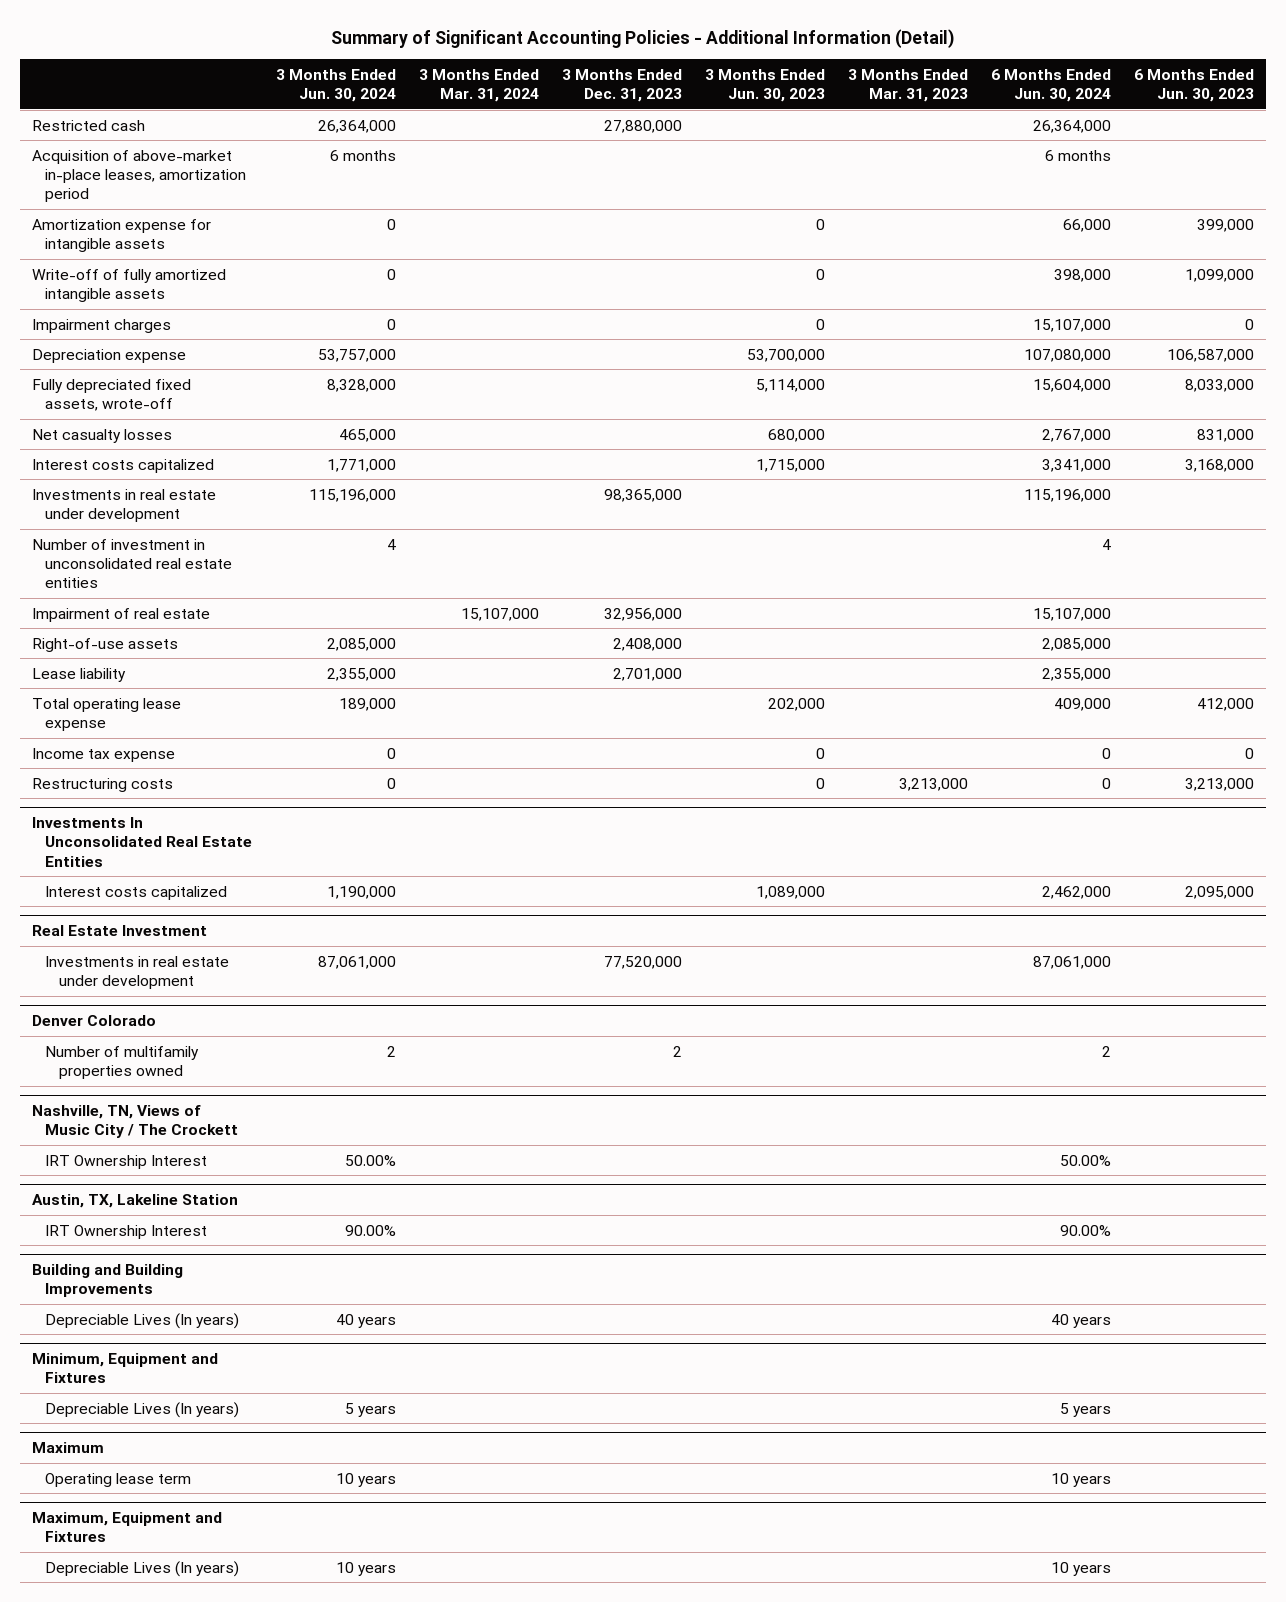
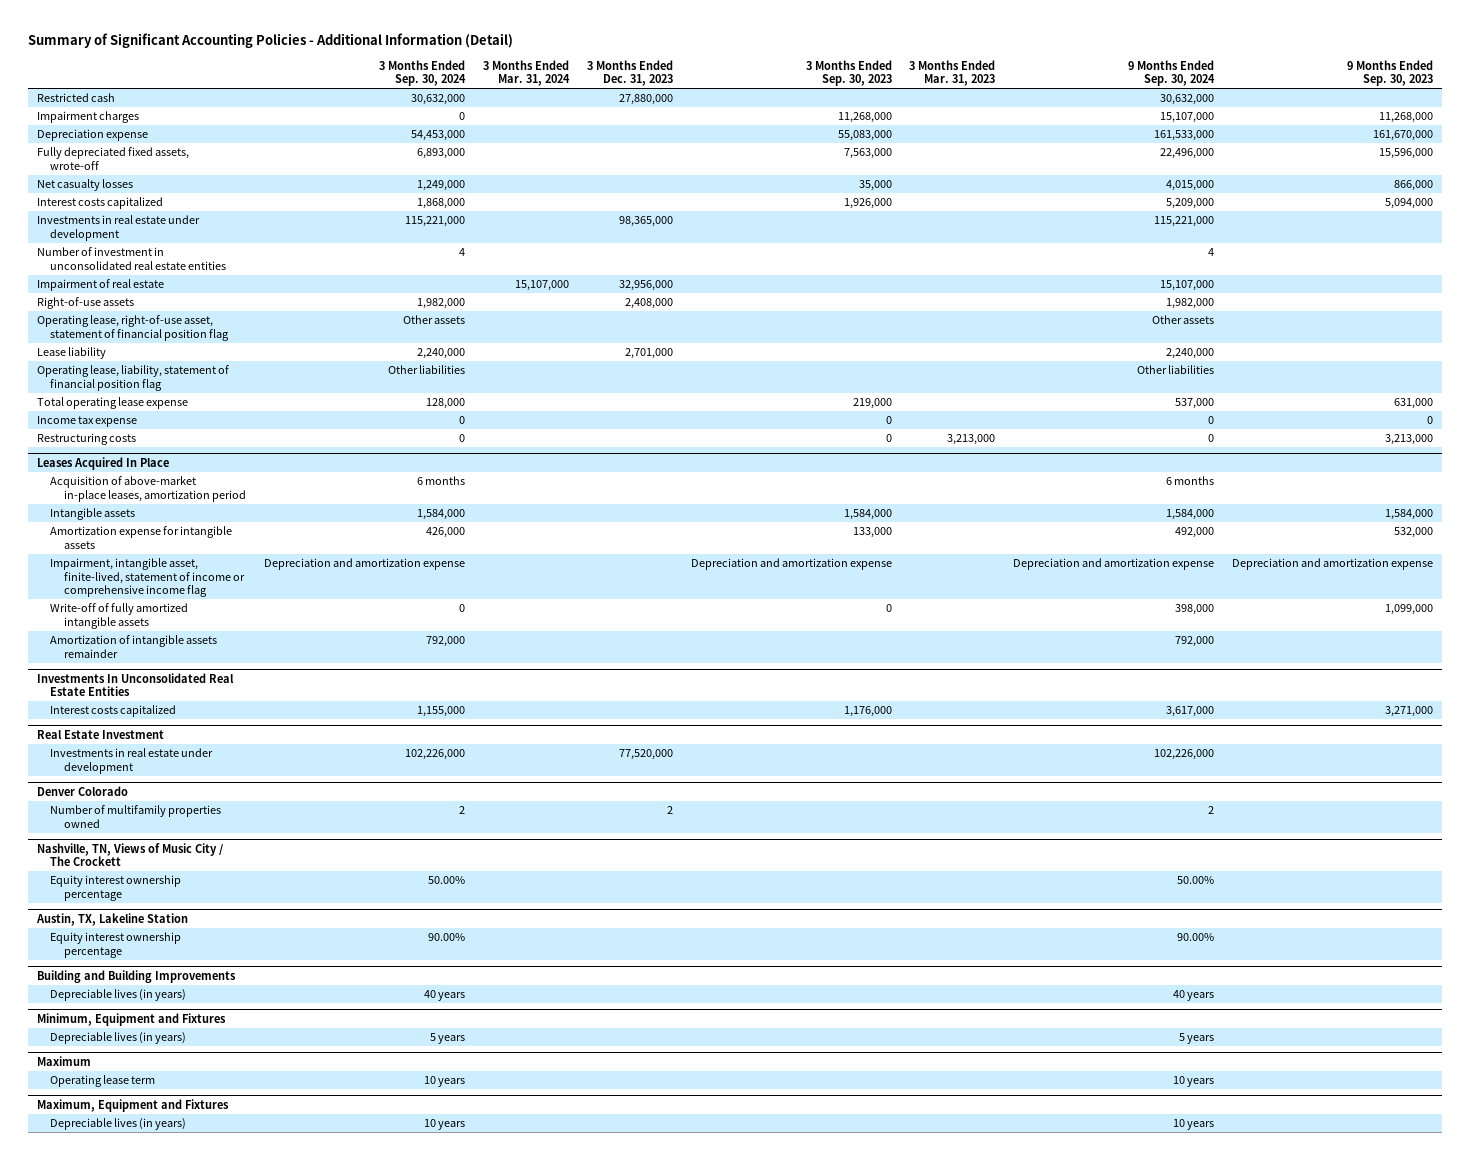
[275,69,396,103] 3 Months Ended Jun. 30, 2024 -> none
[704,69,825,103] 3 Months Ended Jun. 30, 2023 -> none
[991,69,1112,103] 6 Months Ended Jun. 30, 2024 -> none
[1134,69,1255,103] 6 Months Ended Jun. 30, 2023 -> none
none -> [378,59,466,87] 3 Months Ended Sep. 30, 2024
none -> [805,59,892,87] 3 Months Ended Sep. 30, 2023
none -> [1128,59,1216,87] 9 Months Ended Sep. 30, 2024
none -> [1347,59,1434,87] 9 Months Ended Sep. 30, 2023
[31,149,247,203] Acquisition of above-market in-place leases, amortization period -> none
[31,218,211,252] Amortization expense for intangible assets -> none
[31,268,226,302] Write-off of fully amortized intangible assets -> none
none -> [36,315,230,341] Operating lease, right-of-use asset, statement of financial position flag
none -> [36,365,229,391] Operating lease, liability, statement of financial position flag
none -> [36,456,169,470] Leases Acquired In Place
none -> [50,476,246,502] Acquisition of above-market in-place leases, amortization period
none -> [50,508,136,521] Intangible assets
none -> [50,526,233,549] Amortization expense for intangible assets
none -> [50,558,245,598] Impairment, intangible asset, finite-lived, statement of income or comprehensive income flag
none -> [50,603,189,629] Write-off of fully amortized intangible assets
none -> [50,635,218,658] Amortization of intangible assets remainder
[45,1154,208,1169] IRT Ownership Interest -> [50,875,182,901] Equity interest ownership percentage
[45,1224,208,1239] IRT Ownership Interest -> [50,932,182,958] Equity interest ownership percentage
[45,1312,240,1329] Depreciable Lives (In years) -> [50,989,187,1002] Depreciable lives (in years)
[45,1401,240,1418] Depreciable Lives (In years) -> [50,1032,187,1045] Depreciable lives (in years)
[45,1560,240,1577] Depreciable Lives (In years) -> [50,1118,187,1131] Depreciable lives (in years)

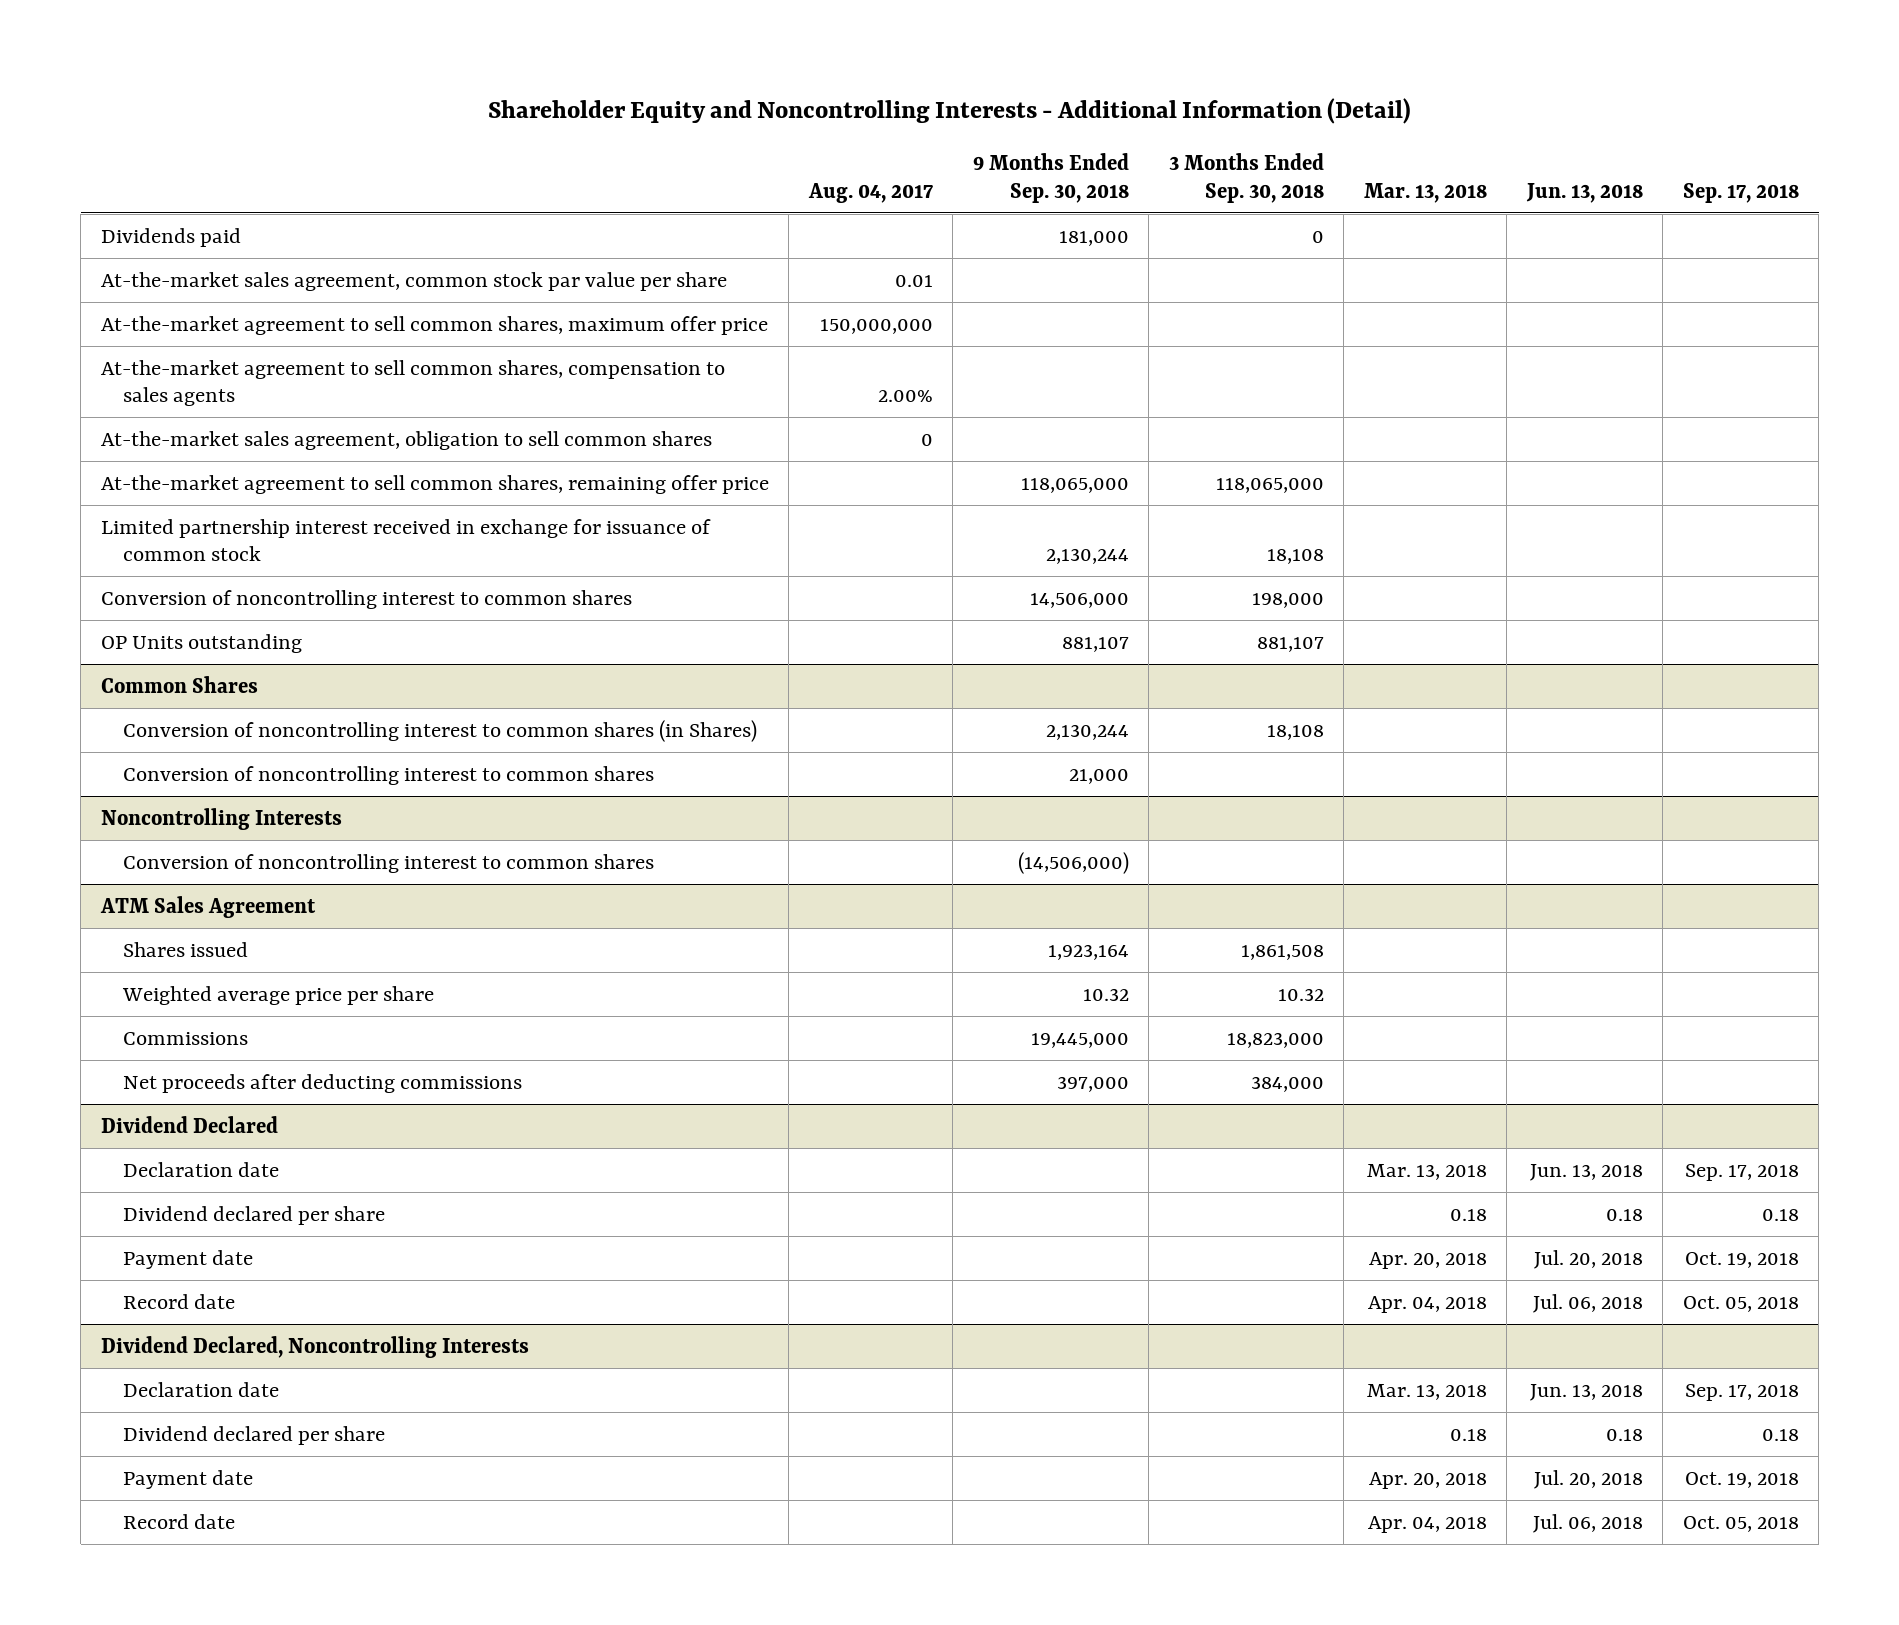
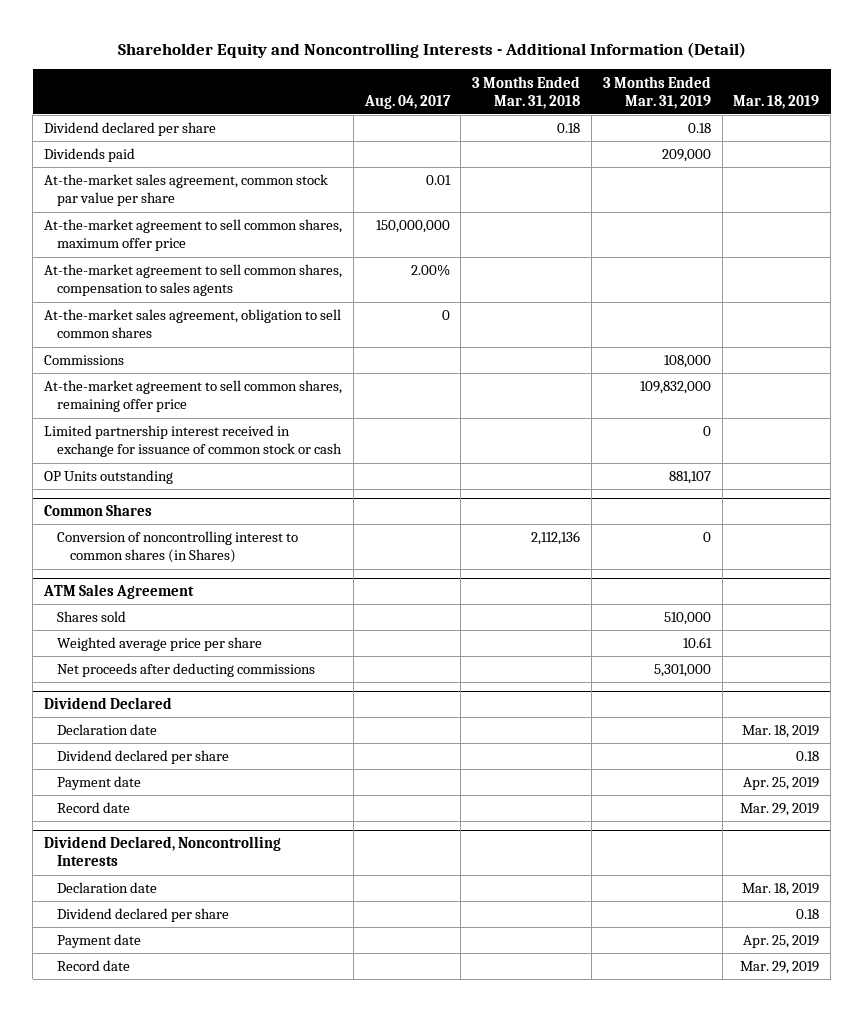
[972,153,1129,203] 9 Months Ended Sep. 30, 2018 -> none
[1168,153,1324,203] 3 Months Ended Sep. 30, 2018 -> none
[1363,182,1487,203] Mar. 13, 2018 -> none
[1525,182,1643,203] Jun. 13, 2018 -> none
[1682,182,1799,203] Sep. 17, 2018 -> none
none -> [472,75,581,109] 3 Months Ended Mar. 31, 2018
none -> [602,75,711,109] 3 Months Ended Mar. 31, 2019
none -> [733,94,820,109] Mar. 18, 2019
none -> [44,122,217,137] Dividend declared per share
none -> [44,355,125,366] Commissions
[100,589,632,609] Conversion of noncontrolling interest to common shares -> none
[100,518,711,562] Limited partnership interest received in exchange for issuance of common stock -> [44,425,343,458] Limited partnership interest received in exchange for issuance of common stock or cash
[123,765,655,785] Conversion of noncontrolling interest to common shares -> none
[100,807,342,830] Noncontrolling Interests -> none
[123,853,655,873] Conversion of noncontrolling interest to common shares -> none
[123,941,249,957] Shares issued -> [57,611,127,623] Shares sold
[123,1031,249,1045] Commissions -> none

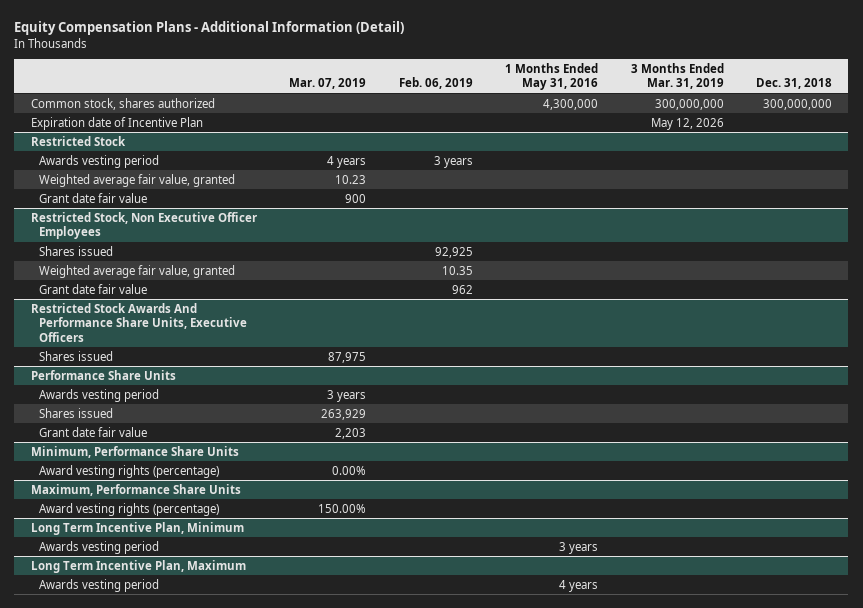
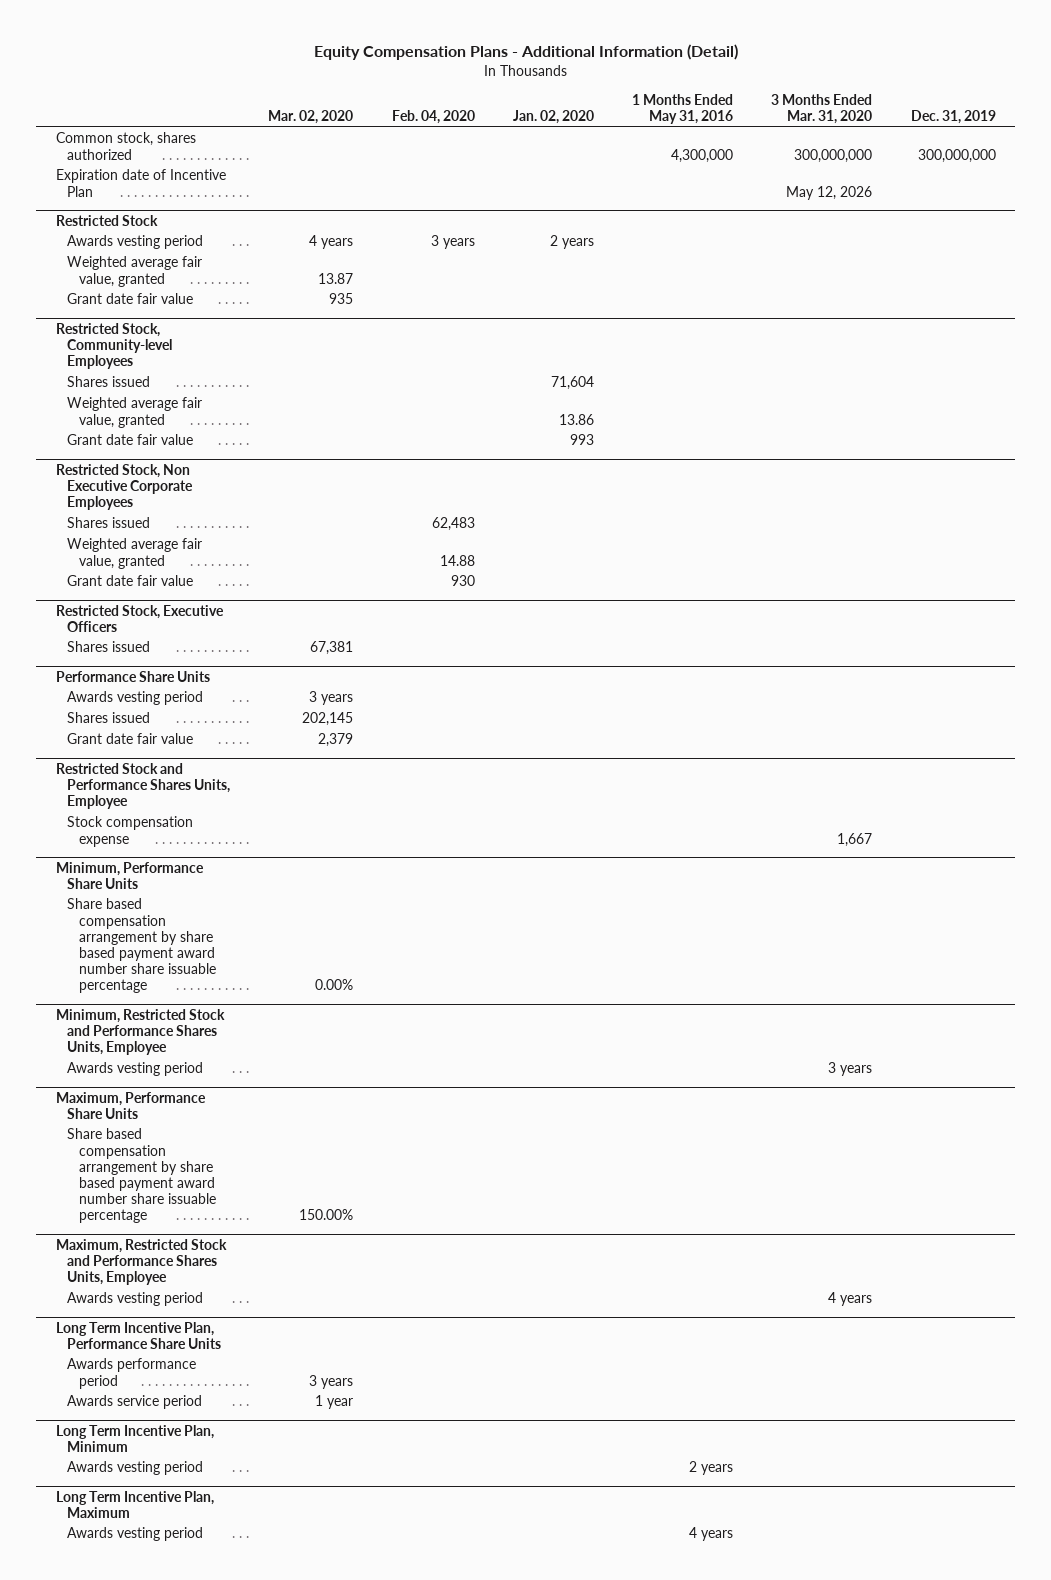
[289,78,367,90] Mar. 07, 2019 -> none
[398,77,473,90] Feb. 06, 2019 -> none
[630,62,724,90] 3 Months Ended Mar. 31, 2019 -> none
[756,78,833,90] Dec. 31, 2018 -> none
none -> [268,110,354,125] Mar. 02, 2020
none -> [391,110,475,125] Feb. 04, 2020
none -> [512,110,594,125] Jan. 02, 2020
none -> [771,93,873,125] 3 Months Ended Mar. 31, 2020
none -> [910,110,996,125] Dec. 31, 2019
none -> [55,322,173,369] Restricted Stock, Community-level Employees
none -> [67,376,151,388] Shares issued
none -> [67,397,203,428] Weighted average fair value, granted
none -> [67,434,194,446] Grant date fair value
[30,211,257,240] Restricted Stock, Non Executive Officer Employees -> [55,463,194,510] Restricted Stock, Non Executive Corporate Employees
[30,302,248,342] Restricted Stock Awards And Performance Share Units, Executive Officers -> [55,604,224,632] Restricted Stock, Executive Officers
none -> [55,762,231,809] Restricted Stock and Performance Shares Units, Employee
none -> [67,816,194,847] Stock compensation expense
[39,464,220,478] Award vesting rights (percentage) -> none
none -> [67,898,216,994] Share based compensation arrangement by share based payment award number share issuable percentage
none -> [55,1008,225,1055] Minimum, Restricted Stock and Performance Shares Units, Employee
none -> [67,1062,204,1077] Awards vesting period
[39,502,220,516] Award vesting rights (percentage) -> none
none -> [67,1128,216,1224] Share based compensation arrangement by share based payment award number share issuable percentage
none -> [55,1238,227,1285] Maximum, Restricted Stock and Performance Shares Units, Employee
none -> [67,1292,204,1307] Awards vesting period
none -> [55,1321,222,1349] Long Term Incentive Plan, Performance Share Units
none -> [67,1358,197,1389] Awards performance period
none -> [67,1395,203,1410] Awards service period
[559,541,599,554] 3 years -> [689,1461,734,1476] 2 years

